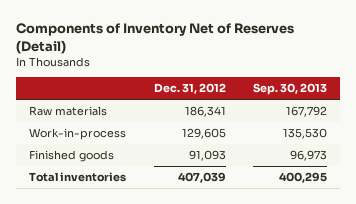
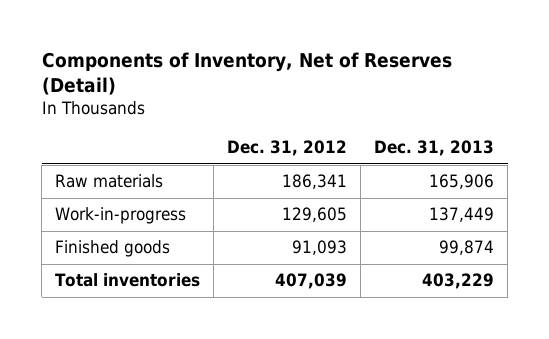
[15,23,294,54] Components of Inventory Net of Reserves (Detail) -> [41,51,452,96] Components of Inventory, Net of Reserves (Detail)
[252,83,327,96] Sep. 30, 2013 -> none
none -> [374,140,495,157] Dec. 31, 2013
[29,128,127,141] Work-in-process -> [55,207,187,225] Work-in-progress

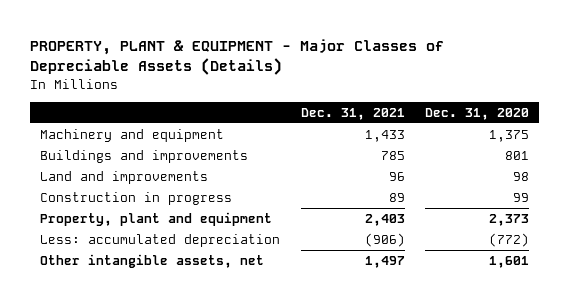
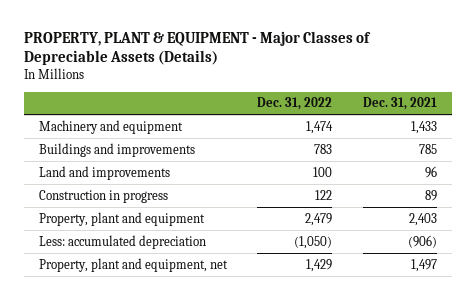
[424,108,529,121] Dec. 31, 2020 -> none
none -> [257,97,333,111] Dec. 31, 2022
[40,253,265,268] Other intangible assets, net -> [38,257,228,272] Property, plant and equipment, net

